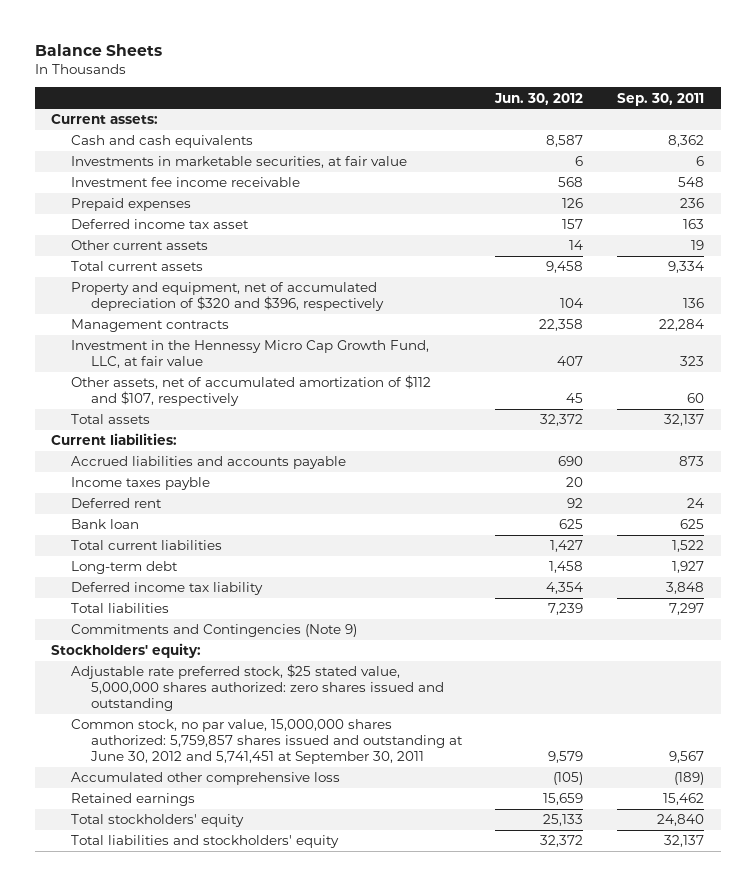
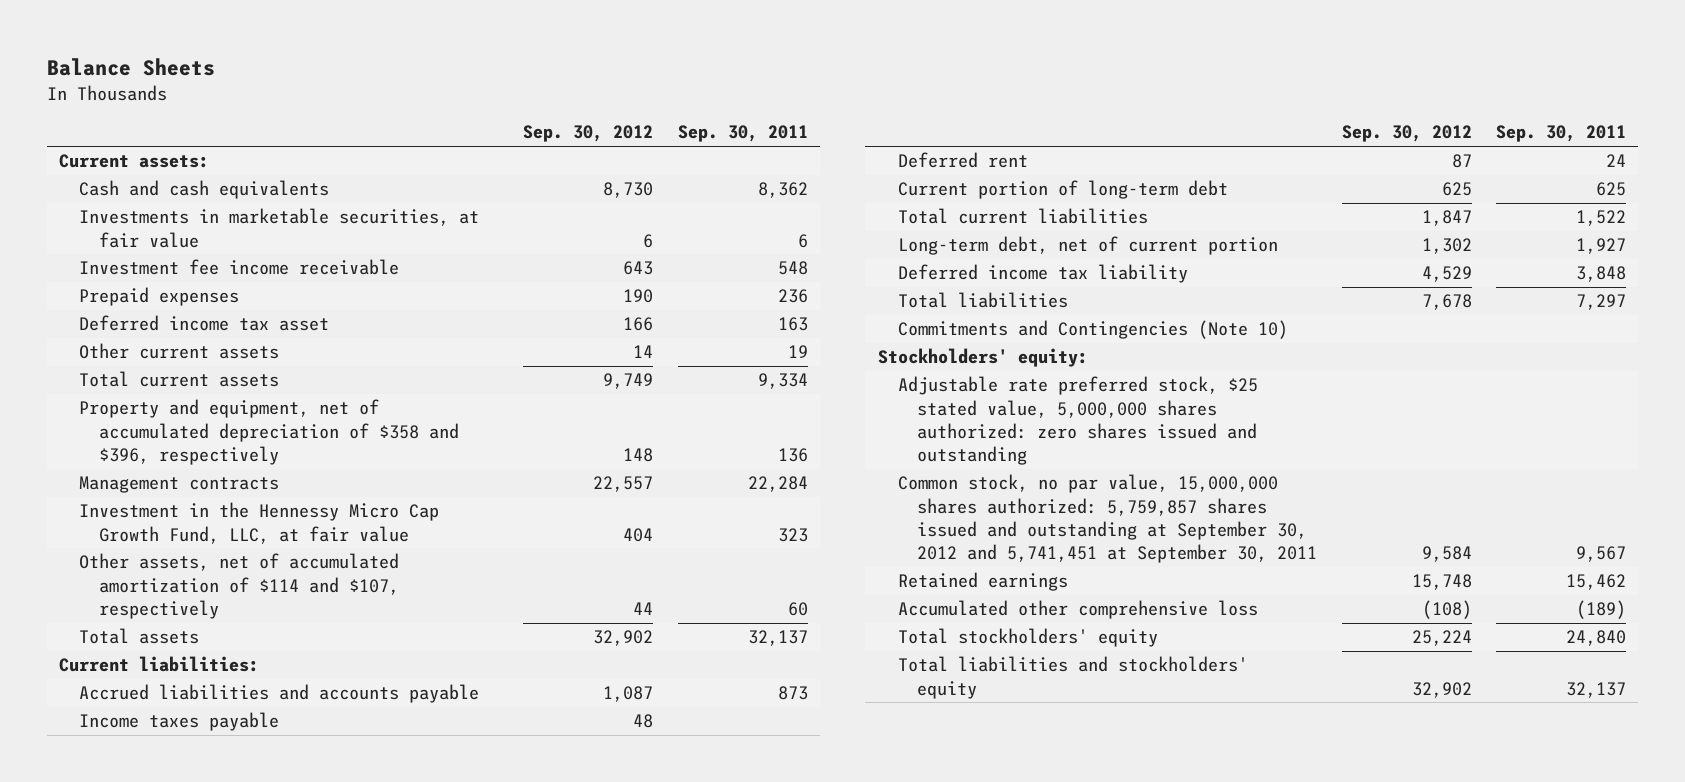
[494,92,584,105] Jun. 30, 2012 -> none
none -> [523,125,654,143] Sep. 30, 2012
[71,282,384,312] Property and equipment, net of accumulated depreciation of $320 and $396, respectively -> [79,399,460,465] Property and equipment, net of accumulated depreciation of $358 and $396, respectively
[71,375,432,407] Other assets, net of accumulated amortization of $112 and $107, respectively -> [79,553,400,619] Other assets, net of accumulated amortization of $114 and $107, respectively
[71,477,211,491] Income taxes payble -> [79,712,280,732] Income taxes payable
[71,519,140,530] Bank loan -> [897,180,1228,200] Current portion of long-term debt
[71,561,179,575] Long-term debt -> [897,236,1278,256] Long-term debt, net of current portion
[71,624,358,638] Commitments and Contingencies (Note 9) -> [897,320,1288,340] Commitments and Contingencies (Note 10)
[71,719,463,765] Common stock, no par value, 15,000,000 shares authorized: 5,759,857 shares issued and outstanding at June 30, 2012 and 5,741,451 at September 30, 2011 -> [897,474,1318,564] Common stock, no par value, 15,000,000 shares authorized: 5,759,857 shares issued and outstanding at September 30, 2012 and 5,741,451 at September 30, 2011
[71,772,341,786] Accumulated other comprehensive loss -> [897,600,1258,620] Accumulated other comprehensive loss

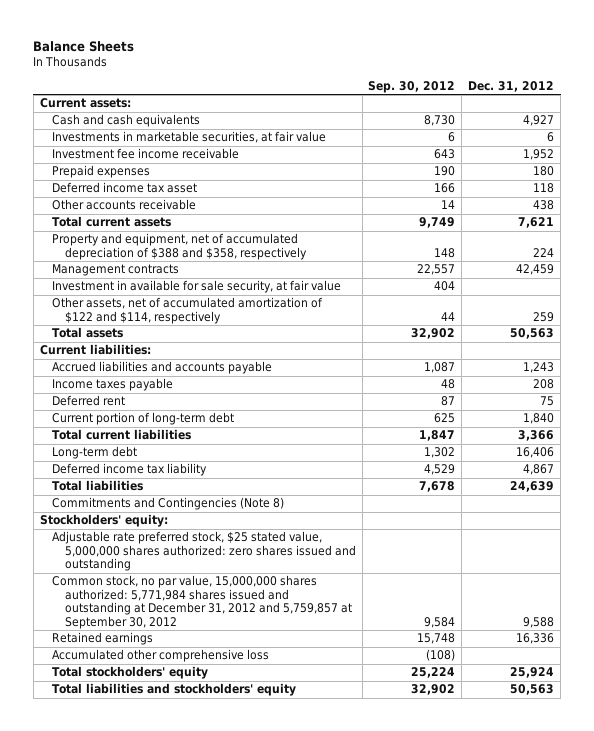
[677,125,808,143] Sep. 30, 2011 -> none
none -> [468,81,555,93] Dec. 31, 2012
[79,343,280,360] Other current assets -> none
none -> [52,199,197,211] Other accounts receivable
[79,399,460,465] Property and equipment, net of accumulated depreciation of $358 and $396, respectively -> [52,233,307,260] Property and equipment, net of accumulated depreciation of $388 and $358, respectively
[79,502,440,544] Investment in the Hennessy Micro Cap Growth Fund, LLC, at fair value -> [52,280,342,294] Investment in available for sale security, at fair value
[79,553,400,619] Other assets, net of accumulated amortization of $114 and $107, respectively -> [52,297,324,324] Other assets, net of accumulated amortization of $122 and $114, respectively
[897,236,1278,256] Long-term debt, net of current portion -> [52,446,138,460] Long-term debt
[897,320,1288,340] Commitments and Contingencies (Note 10) -> [52,497,285,511] Commitments and Contingencies (Note 8)
[897,474,1318,564] Common stock, no par value, 15,000,000 shares authorized: 5,759,857 shares issued and outstanding at September 30, 2012 and 5,741,451 at September 30, 2011 -> [52,575,352,629] Common stock, no par value, 15,000,000 shares authorized: 5,771,984 shares issued and outstanding at December 31, 2012 and 5,759,857 at September 30, 2012

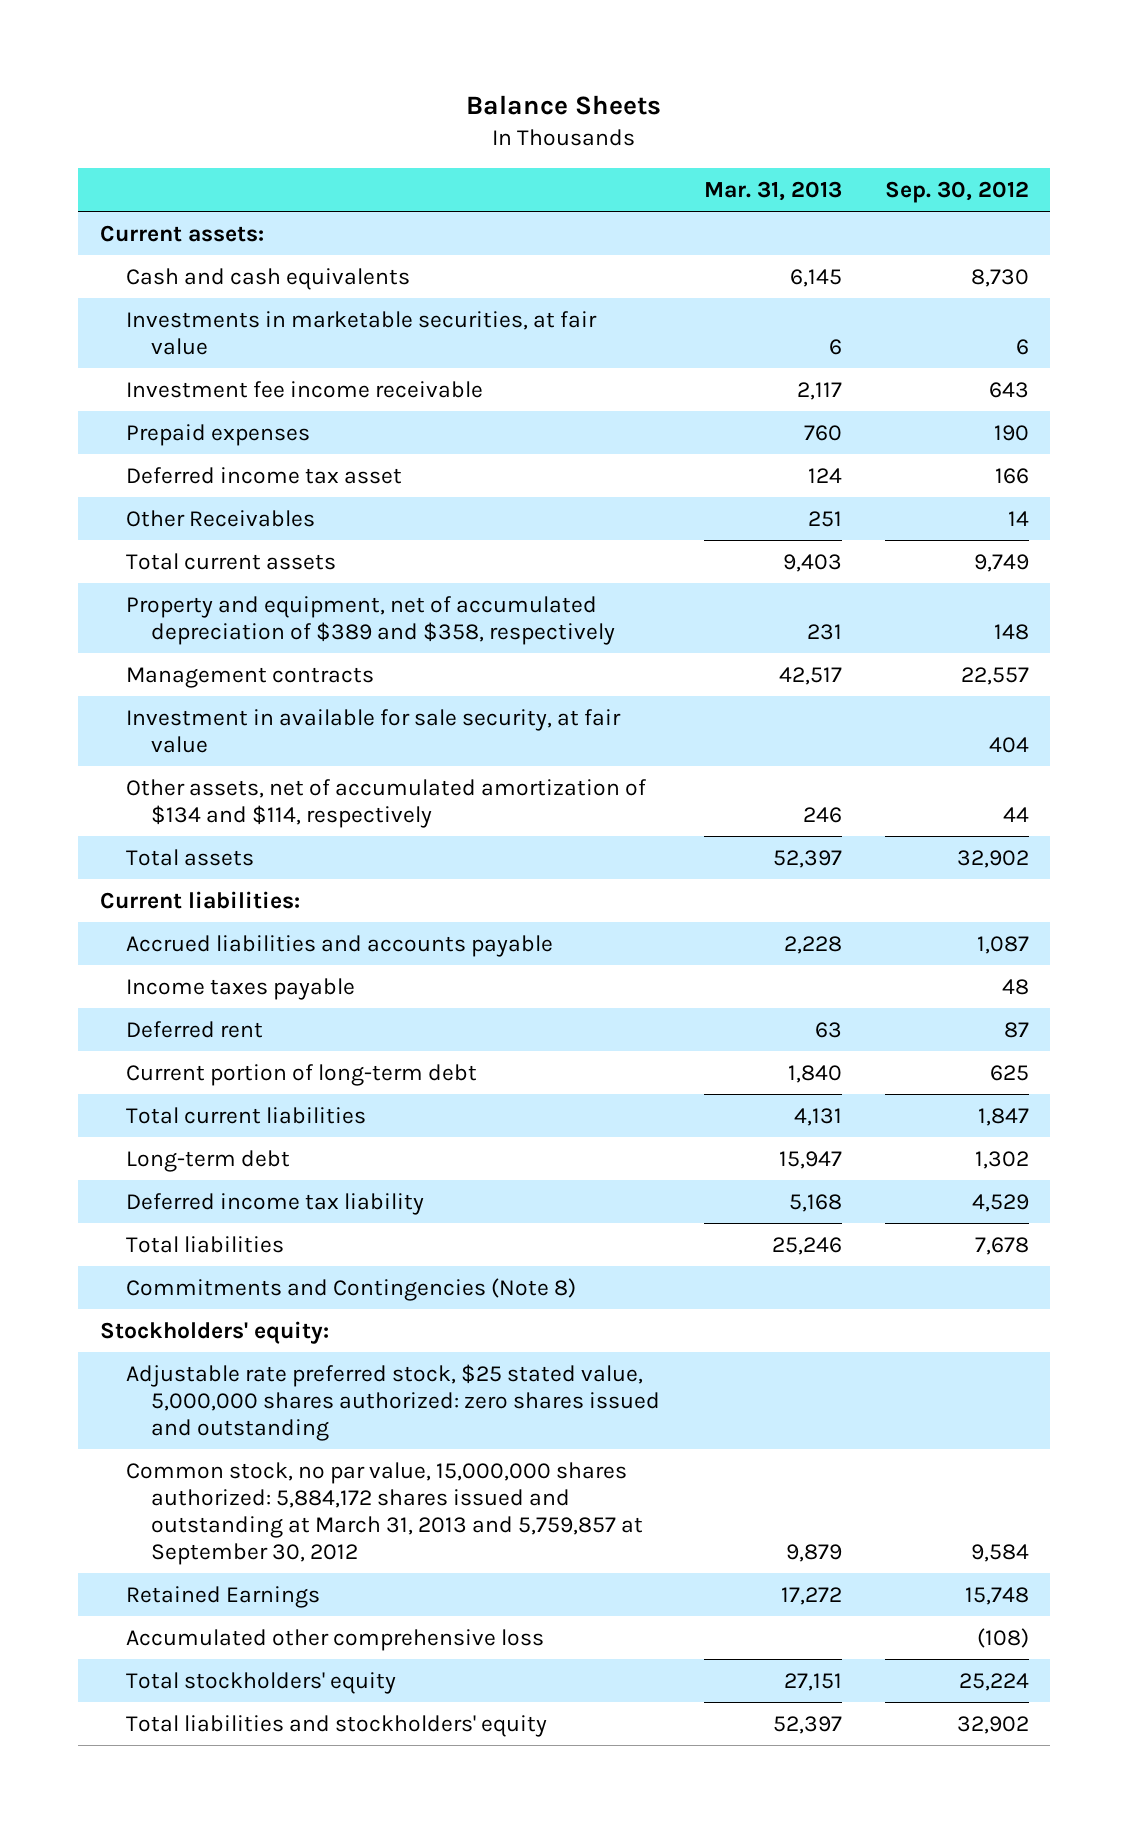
[468,81,555,93] Dec. 31, 2012 -> none
none -> [703,181,842,202] Mar. 31, 2013
[52,199,197,211] Other accounts receivable -> none
none -> [125,509,315,527] Other Receivables
[52,233,307,260] Property and equipment, net of accumulated depreciation of $388 and $358, respectively -> [125,595,616,645] Property and equipment, net of accumulated depreciation of $389 and $358, respectively
[52,297,324,324] Other assets, net of accumulated amortization of $122 and $114, respectively -> [125,778,646,828] Other assets, net of accumulated amortization of $134 and $114, respectively
[52,575,352,629] Common stock, no par value, 15,000,000 shares authorized: 5,771,984 shares issued and outstanding at December 31, 2012 and 5,759,857 at September 30, 2012 -> [125,1461,644,1565] Common stock, no par value, 15,000,000 shares authorized: 5,884,172 shares issued and outstanding at March 31, 2013 and 5,759,857 at September 30, 2012
[52,632,154,646] Retained earnings -> [125,1585,320,1608] Retained Earnings

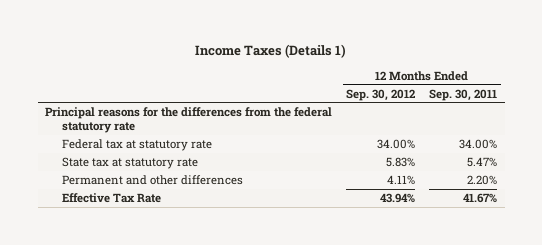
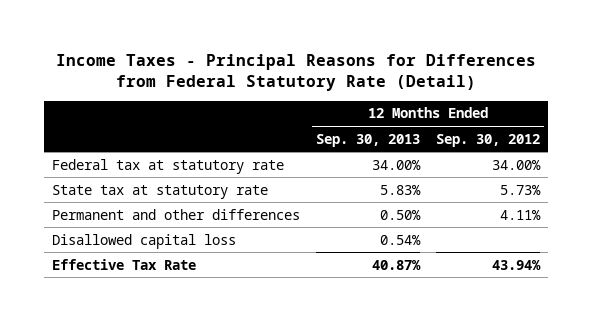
[195,44,347,59] Income Taxes (Details 1) -> [56,53,537,92] Income Taxes - Principal Reasons for Differences from Federal Statutory Rate (Detail)
[429,88,498,101] Sep. 30, 2011 -> none
none -> [316,133,421,147] Sep. 30, 2013
[44,107,332,134] Principal reasons for the differences from the federal statutory rate -> none
[386,157,416,168] 5.83% -> [500,184,542,195] 5.73%
none -> [52,233,237,249] Disallowed capital loss

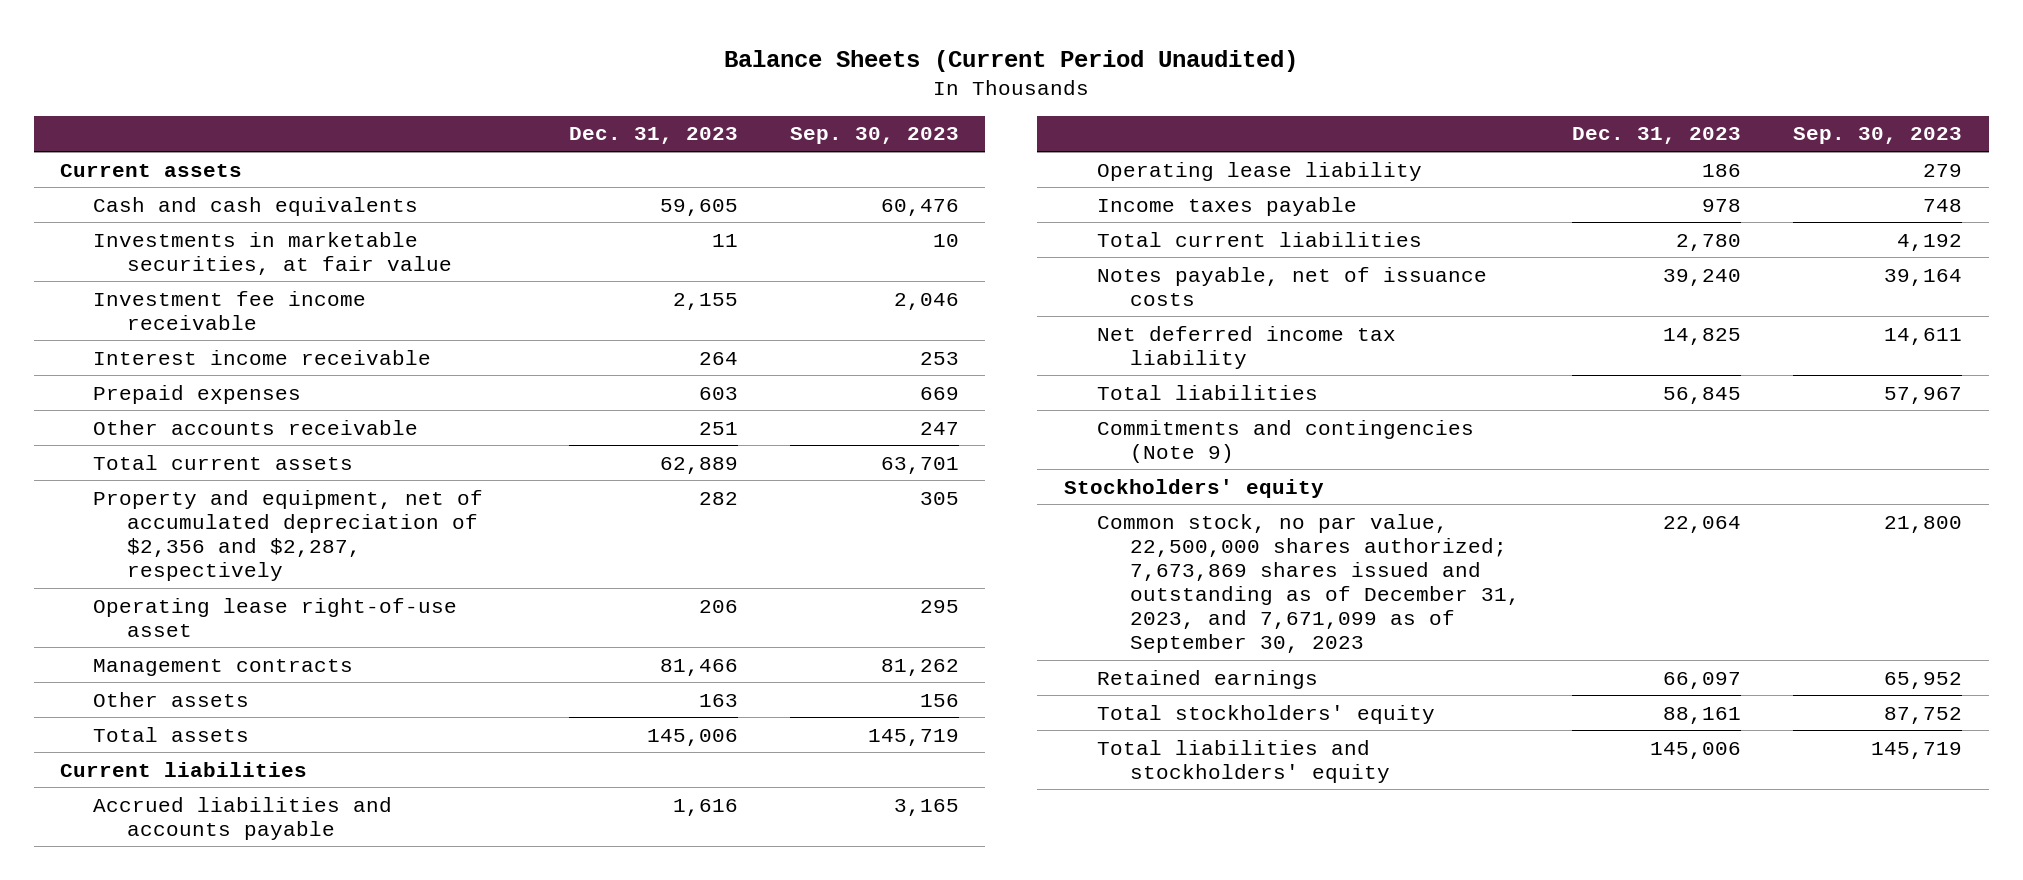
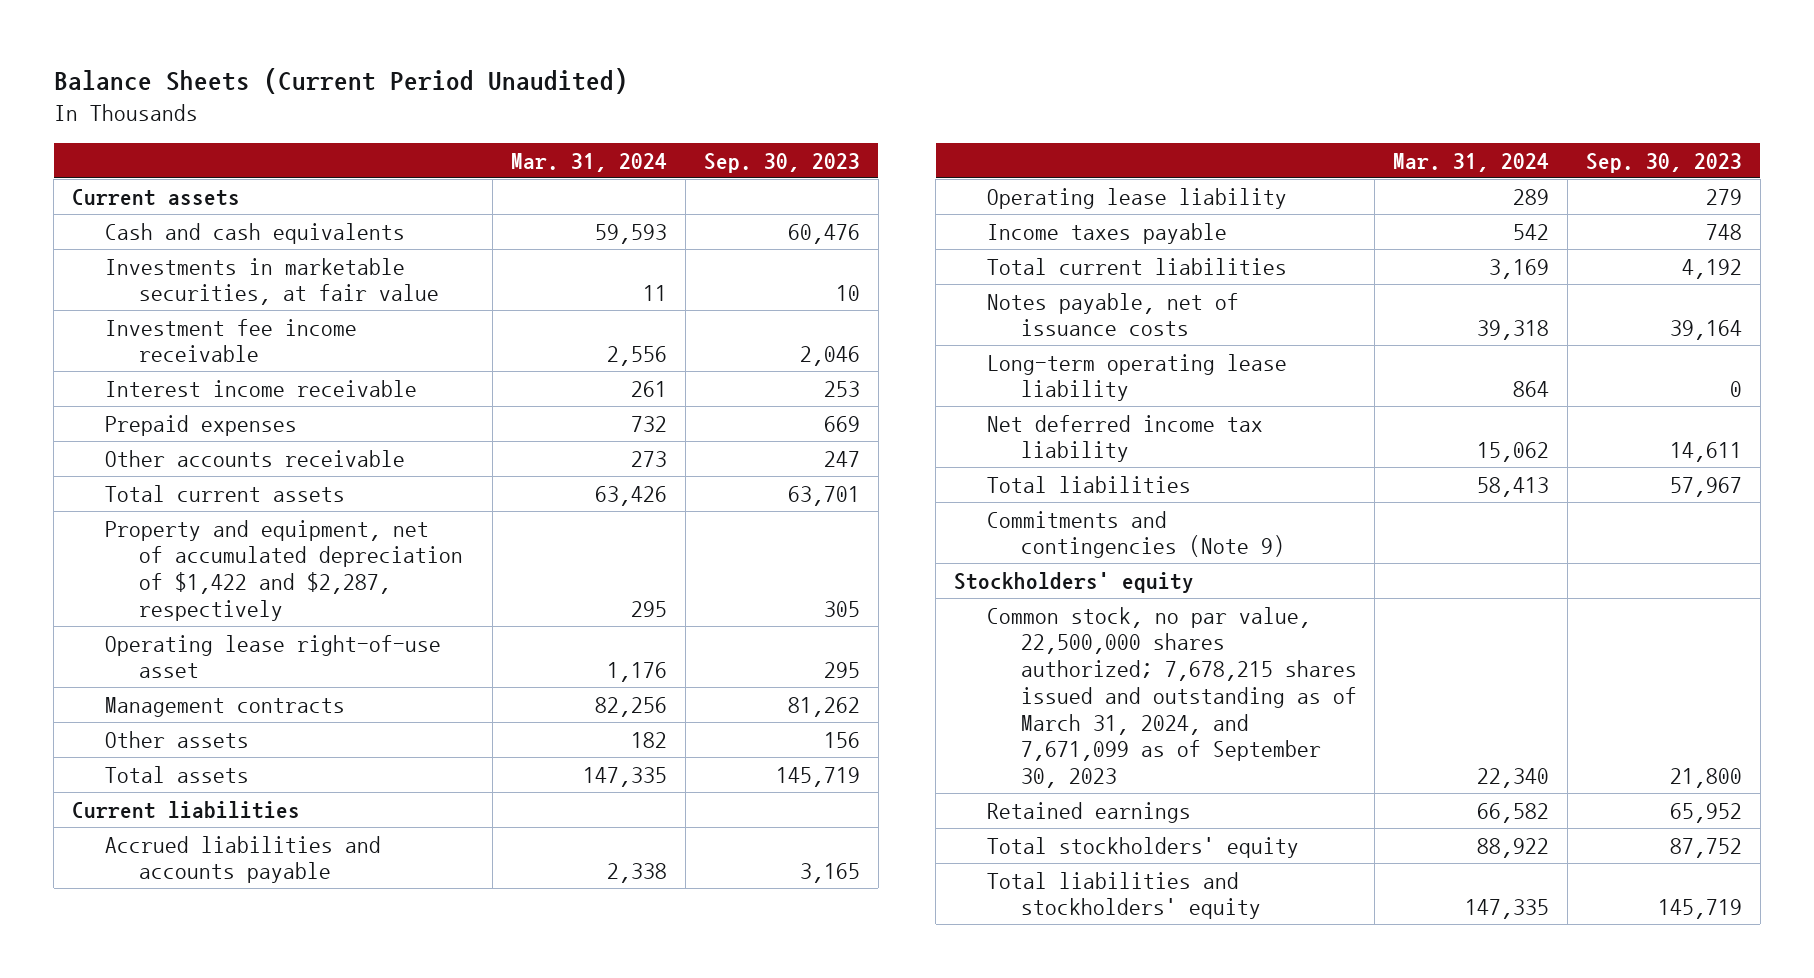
[568,127,738,145] Dec. 31, 2023 -> none
none -> [511,152,668,172] Mar. 31, 2024
[93,489,484,581] Property and equipment, net of accumulated depreciation of $2,356 and $2,287, respectively -> [105,519,463,621] Property and equipment, net of accumulated depreciation of $1,422 and $2,287, respectively
none -> [987,353,1288,402] Long-term operating lease liability
[1096,513,1520,654] Common stock, no par value, 22,500,000 shares authorized; 7,673,869 shares issued and outstanding as of December 31, 2023, and 7,671,099 as of September 30, 2023 -> [987,606,1357,789] Common stock, no par value, 22,500,000 shares authorized; 7,678,215 shares issued and outstanding as of March 31, 2024, and 7,671,099 as of September 30, 2023

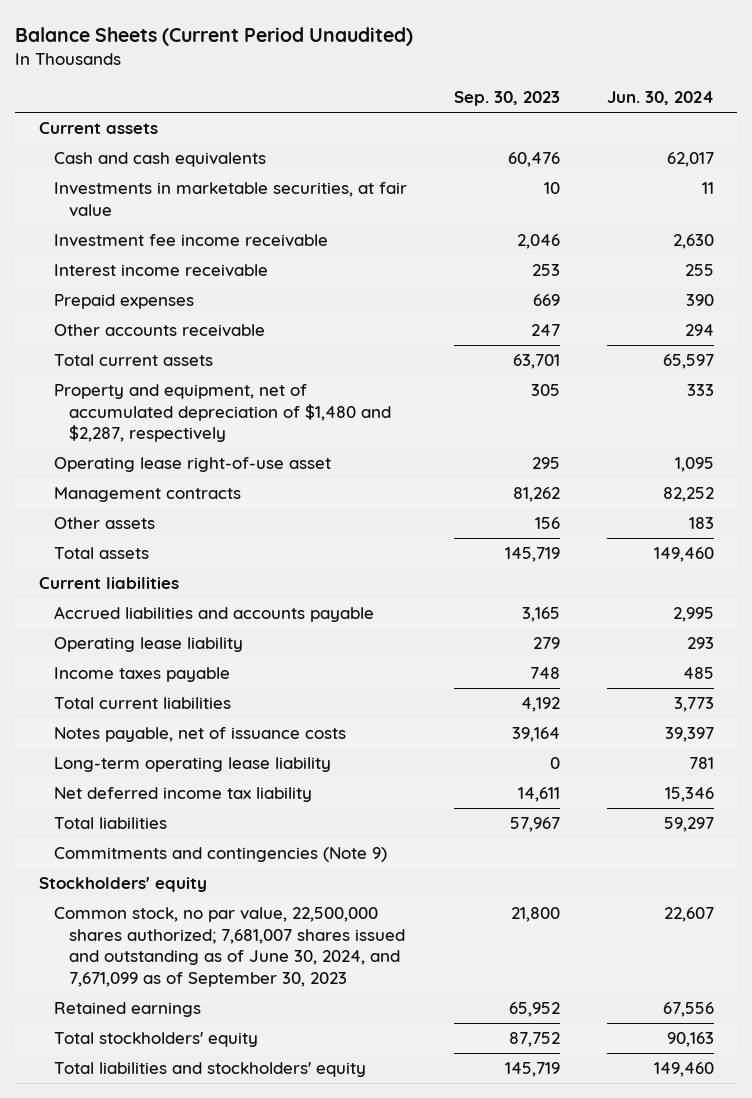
[511,152,668,172] Mar. 31, 2024 -> none
none -> [606,91,714,106] Jun. 30, 2024
[105,519,463,621] Property and equipment, net of accumulated depreciation of $1,422 and $2,287, respectively -> [53,384,392,443] Property and equipment, net of accumulated depreciation of $1,480 and $2,287, respectively
[987,606,1357,789] Common stock, no par value, 22,500,000 shares authorized; 7,678,215 shares issued and outstanding as of March 31, 2024, and 7,671,099 as of September 30, 2023 -> [53,907,406,987] Common stock, no par value, 22,500,000 shares authorized; 7,681,007 shares issued and outstanding as of June 30, 2024, and 7,671,099 as of September 30, 2023

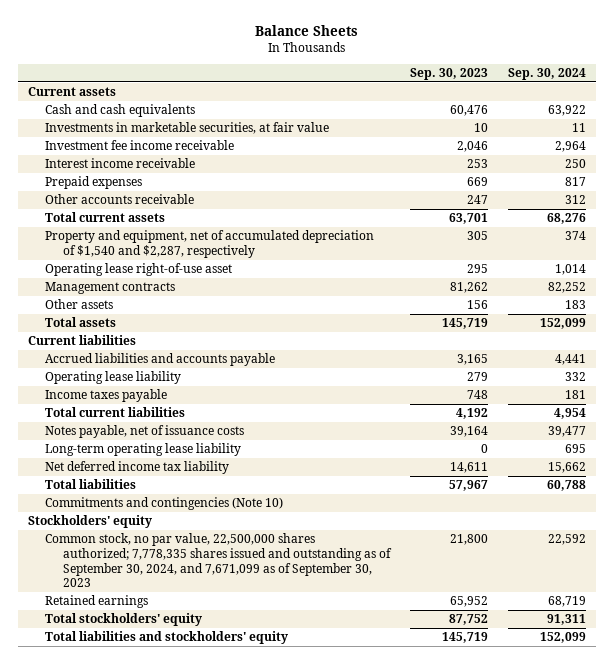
[15,26,414,46] Balance Sheets (Current Period Unaudited) -> [254,25,358,37] Balance Sheets
[606,91,714,106] Jun. 30, 2024 -> none
none -> [508,68,587,81] Sep. 30, 2024
[53,384,392,443] Property and equipment, net of accumulated depreciation of $1,480 and $2,287, respectively -> [45,230,375,258] Property and equipment, net of accumulated depreciation of $1,540 and $2,287, respectively
[53,847,387,863] Commitments and contingencies (Note 9) -> [45,497,284,511] Commitments and contingencies (Note 10)
[53,907,406,987] Common stock, no par value, 22,500,000 shares authorized; 7,681,007 shares issued and outstanding as of June 30, 2024, and 7,671,099 as of September 30, 2023 -> [45,533,392,588] Common stock, no par value, 22,500,000 shares authorized; 7,778,335 shares issued and outstanding as of September 30, 2024, and 7,671,099 as of September 30, 2023

